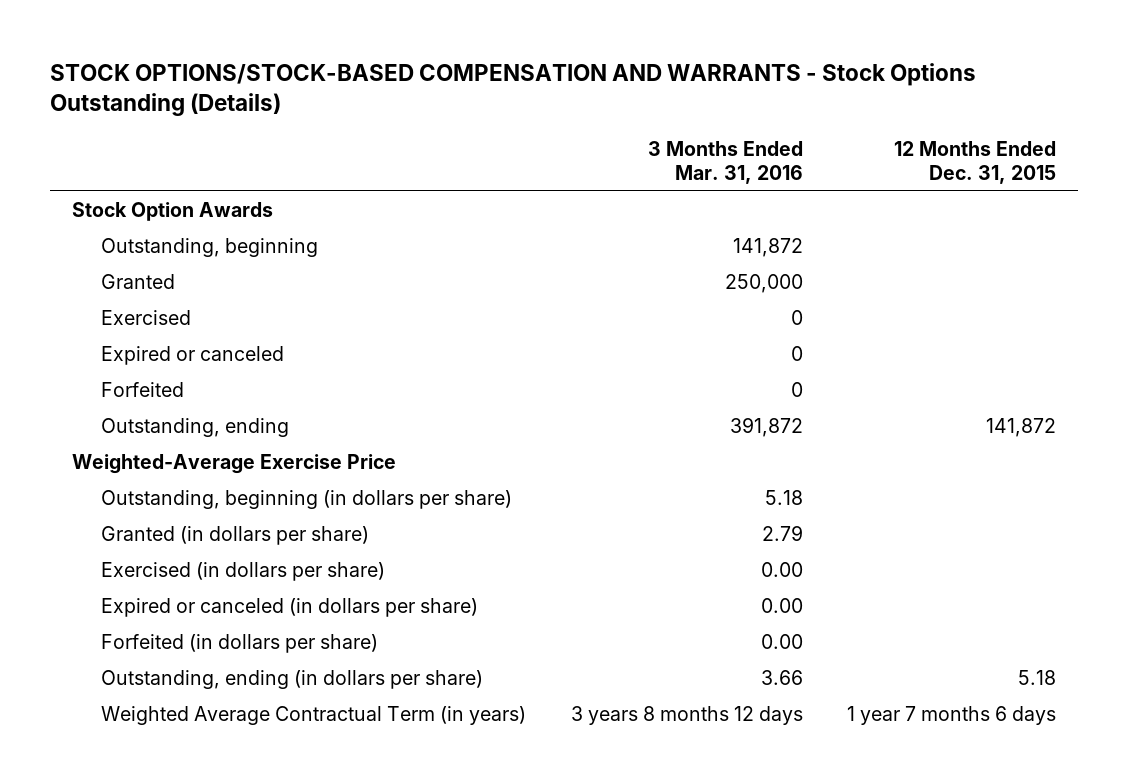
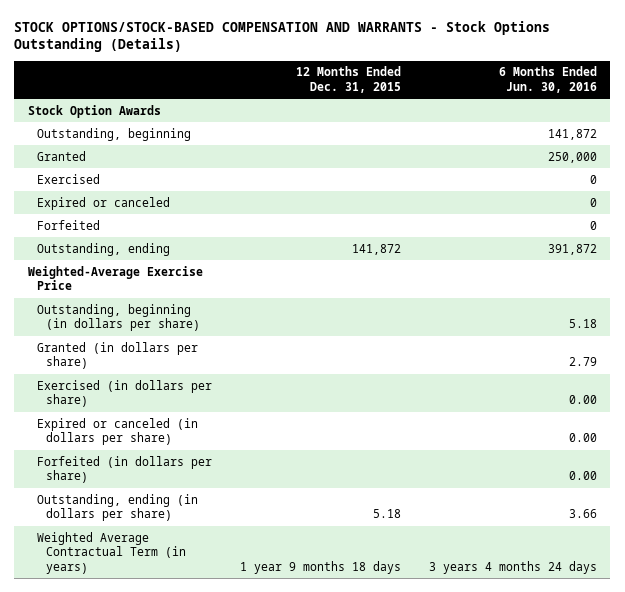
[647,140,803,184] 3 Months Ended Mar. 31, 2016 -> none
none -> [498,66,597,93] 6 Months Ended Jun. 30, 2016
[847,706,1057,726] 1 year 7 months 6 days -> [239,560,401,574] 1 year 9 months 18 days

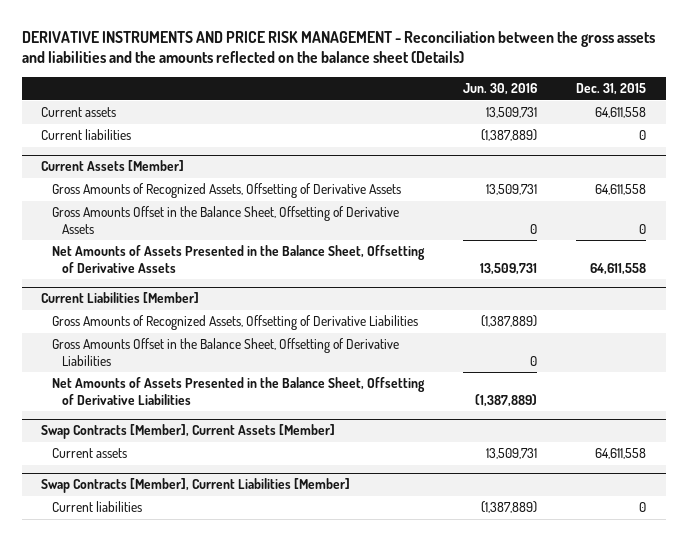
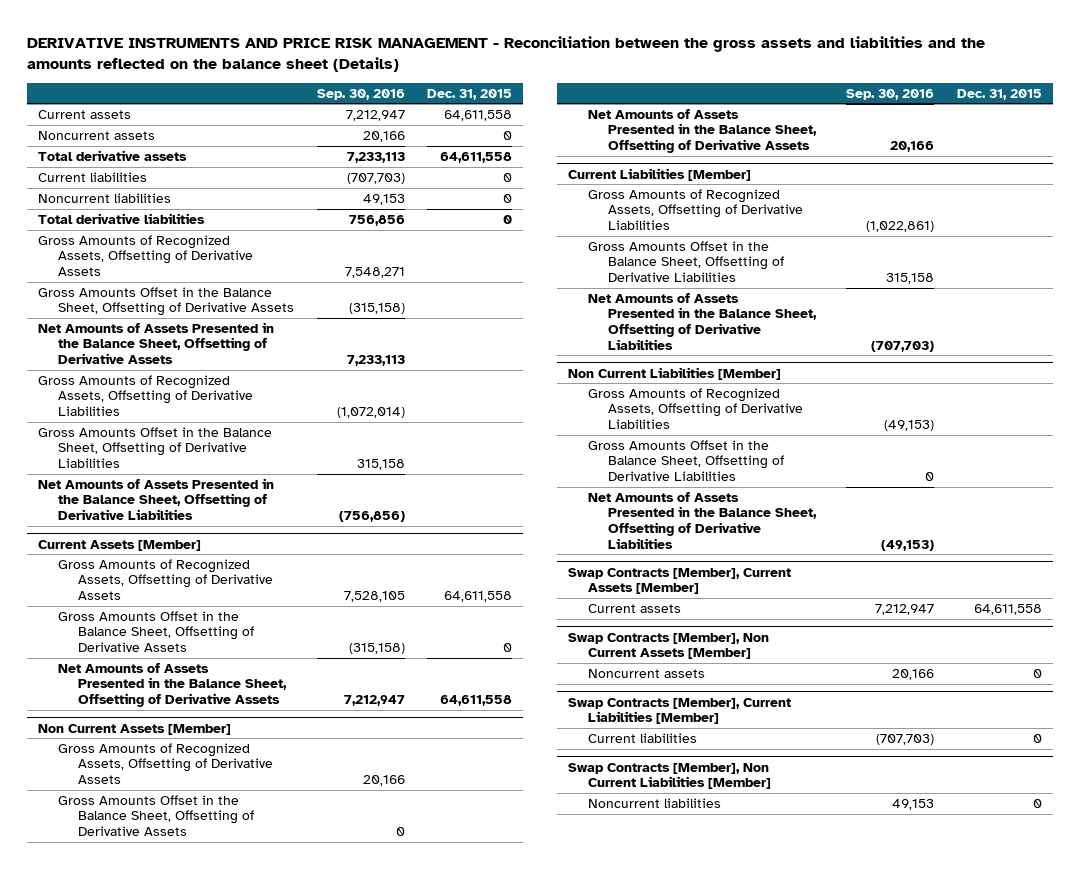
[463,83,538,96] Jun. 30, 2016 -> none
none -> [316,88,405,100] Sep. 30, 2016
none -> [38,130,156,140] Noncurrent assets
none -> [38,149,188,161] Total derivative assets
none -> [38,192,172,203] Noncurrent liabilities
none -> [38,212,206,224] Total derivative liabilities
none -> [38,234,254,277] Gross Amounts of Recognized Assets, Offsetting of Derivative Assets
none -> [38,286,295,317] Gross Amounts Offset in the Balance Sheet, Offsetting of Derivative Assets
none -> [38,321,275,365] Net Amounts of Assets Presented in the Balance Sheet, Offsetting of Derivative Assets
none -> [38,374,254,417] Gross Amounts of Recognized Assets, Offsetting of Derivative Liabilities
none -> [38,426,273,469] Gross Amounts Offset in the Balance Sheet, Offsetting of Derivative Liabilities
none -> [38,477,275,521] Net Amounts of Assets Presented in the Balance Sheet, Offsetting of Derivative Liabilities
none -> [38,723,232,735] Non Current Assets [Member]
none -> [58,742,273,785] Gross Amounts of Recognized Assets, Offsetting of Derivative Assets
none -> [58,794,254,837] Gross Amounts Offset in the Balance Sheet, Offsetting of Derivative Assets
none -> [587,108,817,154] Net Amounts of Assets Presented in the Balance Sheet, Offsetting of Derivative Assets
none -> [568,366,782,380] Non Current Liabilities [Member]
none -> [587,387,803,430] Gross Amounts of Recognized Assets, Offsetting of Derivative Liabilities
none -> [587,439,784,482] Gross Amounts Offset in the Balance Sheet, Offsetting of Derivative Liabilities
none -> [587,491,817,549] Net Amounts of Assets Presented in the Balance Sheet, Offsetting of Derivative Liabilities
none -> [568,632,770,660] Swap Contracts [Member], Non Current Assets [Member]
none -> [587,668,705,678] Noncurrent assets
none -> [568,762,771,790] Swap Contracts [Member], Non Current Liabilities [Member]
none -> [587,797,721,808] Noncurrent liabilities

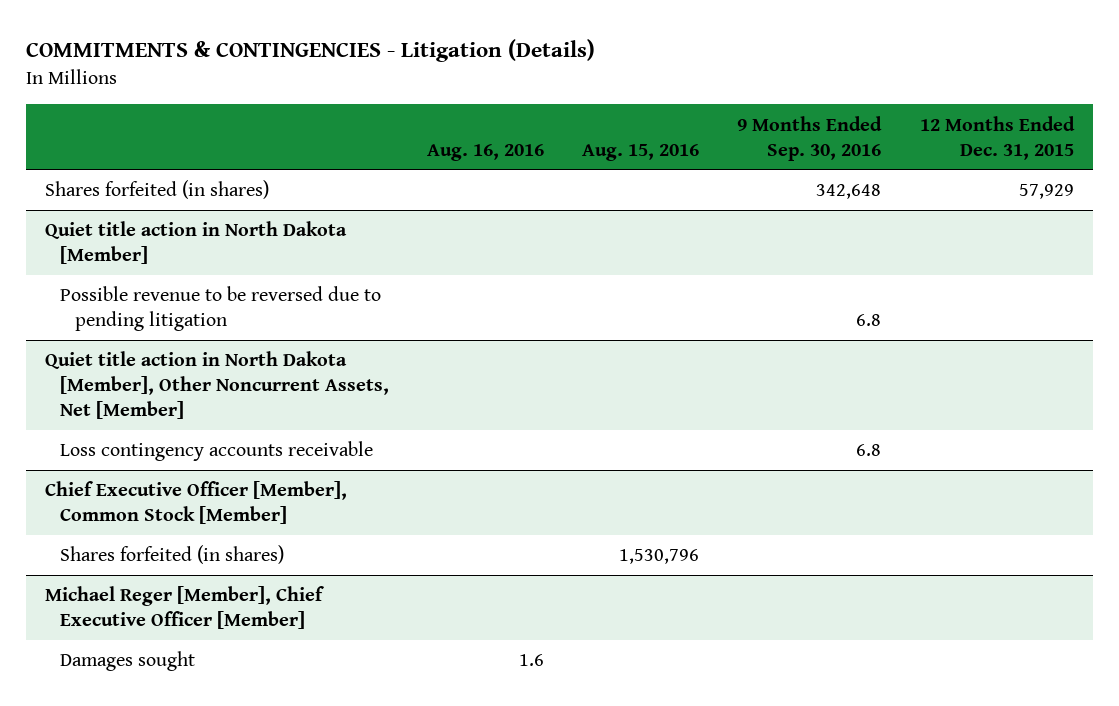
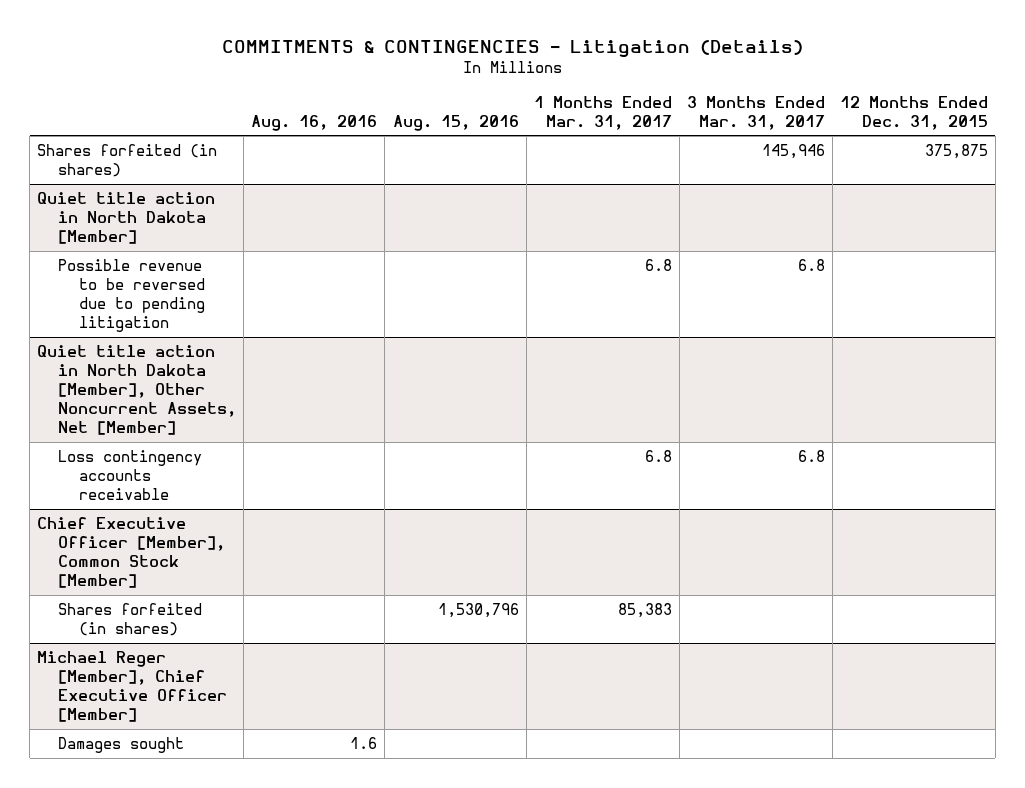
[737,115,883,161] 9 Months Ended Sep. 30, 2016 -> none
none -> [533,95,672,130] 1 Months Ended Mar. 31, 2017
none -> [686,95,825,130] 3 Months Ended Mar. 31, 2017
[1018,184,1074,200] 57,929 -> [924,143,988,159] 375,875

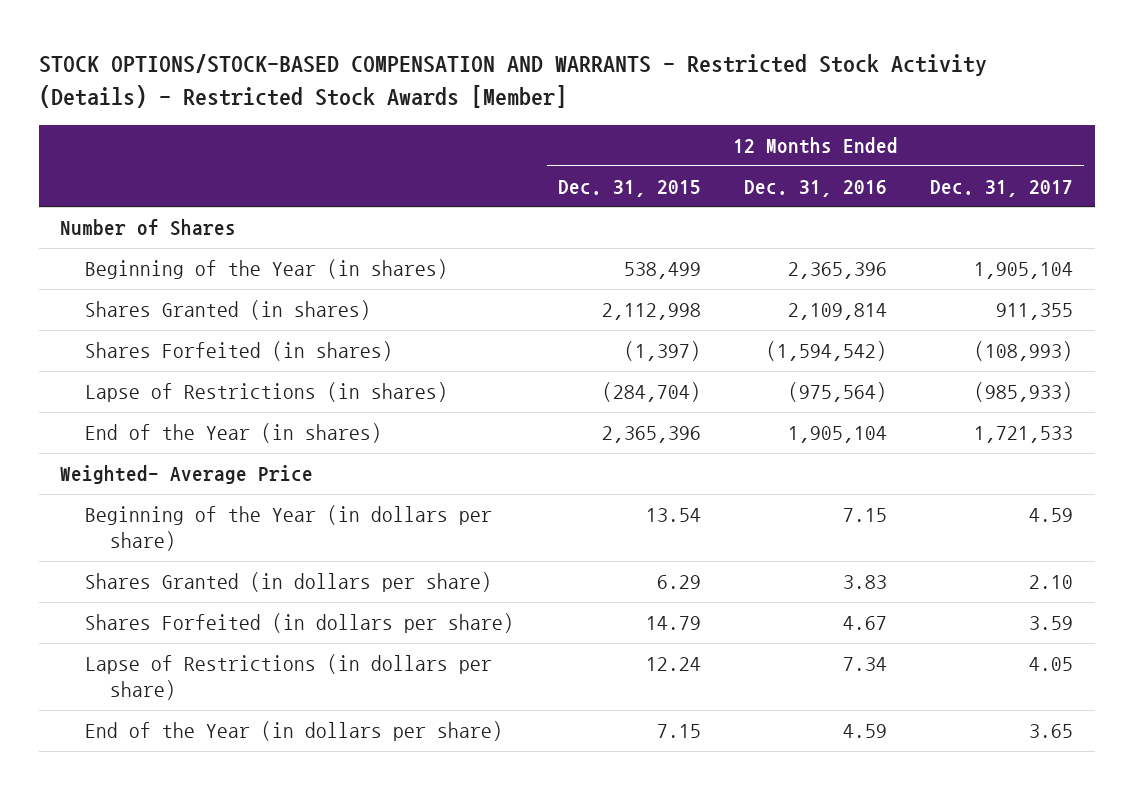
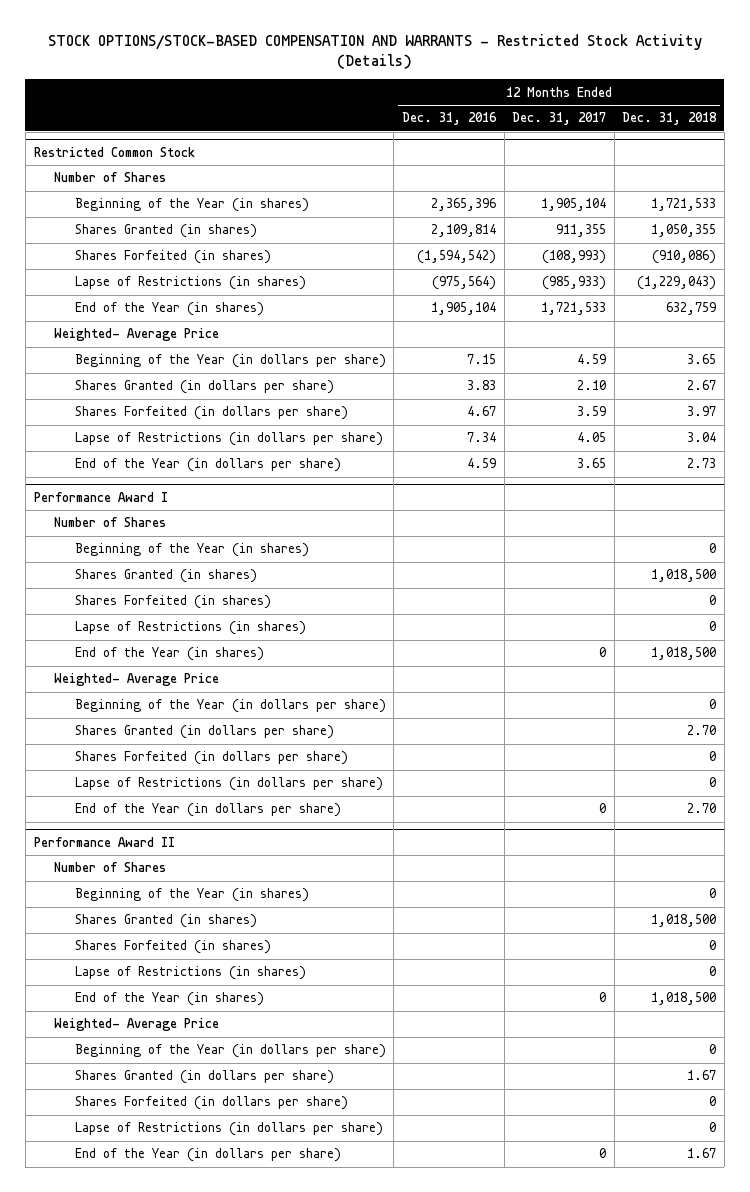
[38,54,987,108] STOCK OPTIONS/STOCK-BASED COMPENSATION AND WARRANTS - Restricted Stock Activity (Details) - Restricted Stock Awards [Member] -> [47,33,702,70] STOCK OPTIONS/STOCK-BASED COMPENSATION AND WARRANTS - Restricted Stock Activity (Details)
[557,179,701,197] Dec. 31, 2015 -> none
none -> [622,112,718,126] Dec. 31, 2018
none -> [33,147,195,158] Restricted Common Stock
none -> [33,492,168,503] Performance Award I
none -> [54,517,167,528] Number of Shares
none -> [74,543,309,558] Beginning of the Year (in shares)
none -> [74,569,257,584] Shares Granted (in shares)
none -> [74,595,271,610] Shares Forfeited (in shares)
none -> [74,621,306,636] Lapse of Restrictions (in shares)
none -> [74,647,264,662] End of the Year (in shares)
none -> [54,673,220,687] Weighted- Average Price
none -> [74,699,386,714] Beginning of the Year (in dollars per share)
none -> [74,725,334,740] Shares Granted (in dollars per share)
none -> [74,751,348,766] Shares Forfeited (in dollars per share)
none -> [74,777,383,792] Lapse of Restrictions (in dollars per share)
none -> [74,803,341,818] End of the Year (in dollars per share)
none -> [33,837,175,848] Performance Award II
none -> [54,862,167,873] Number of Shares
none -> [74,888,309,903] Beginning of the Year (in shares)
none -> [74,914,257,929] Shares Granted (in shares)
none -> [74,940,271,955] Shares Forfeited (in shares)
none -> [74,966,306,981] Lapse of Restrictions (in shares)
none -> [74,992,264,1007] End of the Year (in shares)
none -> [54,1018,220,1032] Weighted- Average Price
none -> [74,1044,386,1059] Beginning of the Year (in dollars per share)
none -> [74,1070,334,1085] Shares Granted (in dollars per share)
none -> [74,1096,348,1111] Shares Forfeited (in dollars per share)
none -> [74,1122,383,1137] Lapse of Restrictions (in dollars per share)
none -> [74,1148,341,1163] End of the Year (in dollars per share)

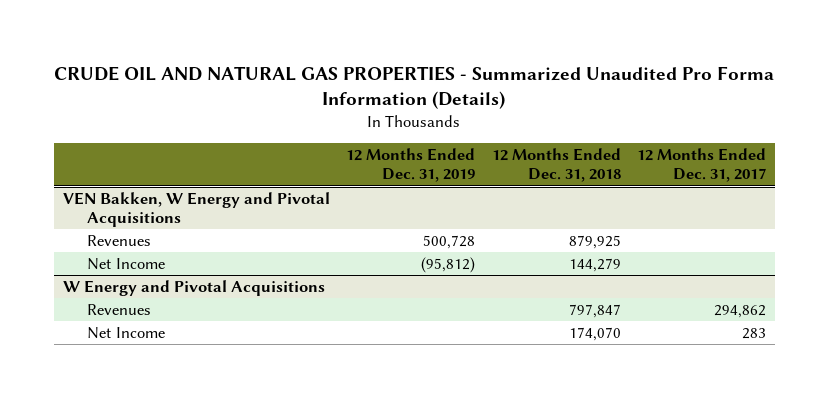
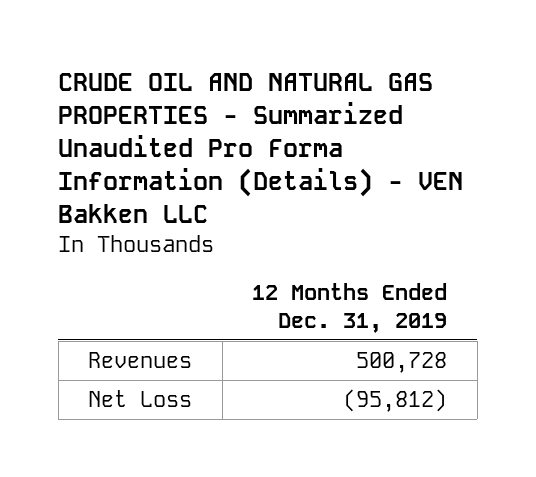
[54,65,775,110] CRUDE OIL AND NATURAL GAS PROPERTIES - Summarized Unaudited Pro Forma Information (Details) -> [58,73,464,224] CRUDE OIL AND NATURAL GAS PROPERTIES - Summarized Unaudited Pro Forma Information (Details) - VEN Bakken LLC
[491,148,621,183] 12 Months Ended Dec. 31, 2018 -> none
[637,148,767,183] 12 Months Ended Dec. 31, 2017 -> none
[62,191,330,227] VEN Bakken, W Energy and Pivotal Acquisitions -> none
[62,279,325,296] W Energy and Pivotal Acquisitions -> none
[87,303,152,315] Revenues -> none
[87,326,166,339] Net Income -> none
[87,257,166,270] Net Income -> [88,390,193,408] Net Loss

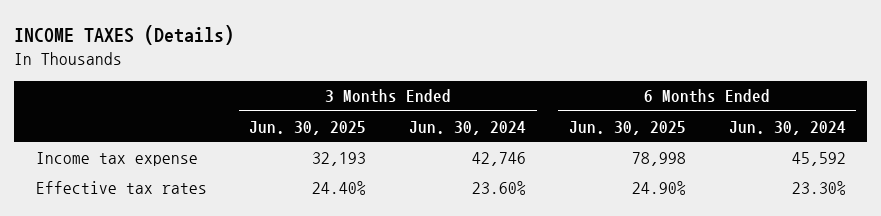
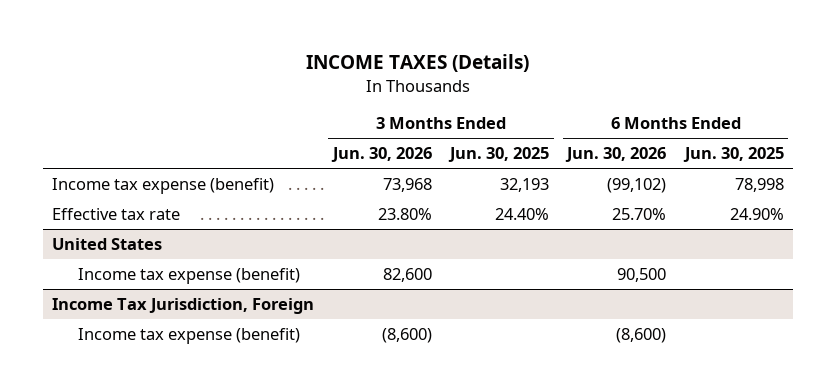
[409,120,527,135] Jun. 30, 2024 -> none
[728,120,846,135] Jun. 30, 2024 -> none
none -> [330,147,432,163] Jun. 30, 2026
none -> [565,147,667,163] Jun. 30, 2026
[35,151,198,166] Income tax expense -> [52,178,275,195] Income tax expense (benefit)
[35,180,207,194] Effective tax rates -> [52,208,181,221] Effective tax rate
none -> [52,238,163,251] United States
none -> [77,268,300,285] Income tax expense (benefit)
none -> [52,298,315,315] Income Tax Jurisdiction, Foreign
none -> [77,328,300,345] Income tax expense (benefit)

